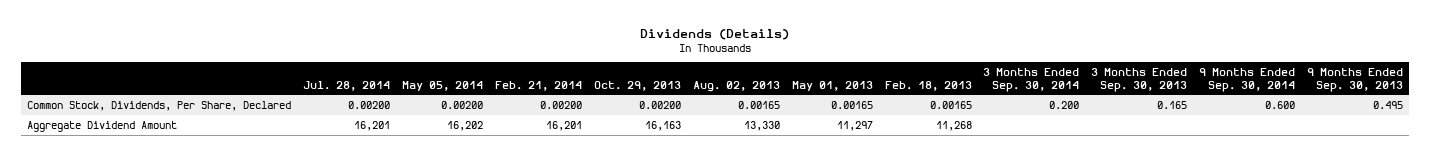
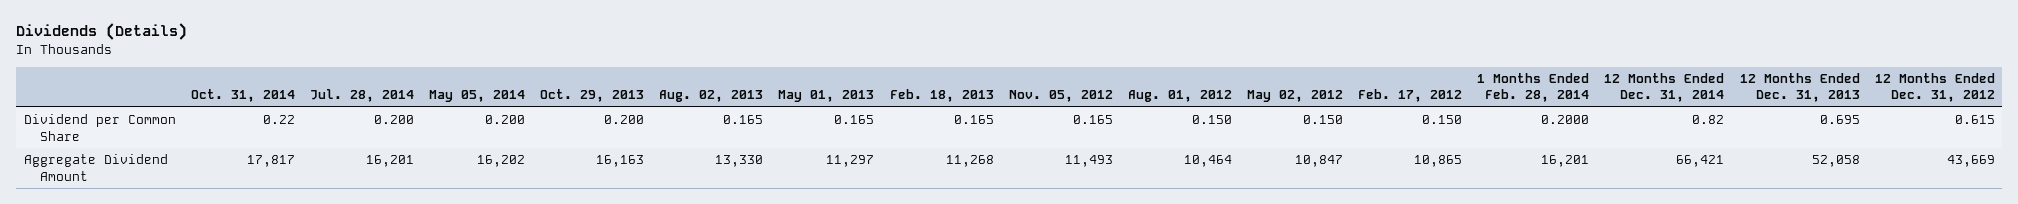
[494,80,582,91] Feb. 21, 2014 -> none
[983,68,1080,92] 3 Months Ended Sep. 30, 2014 -> none
[1091,68,1188,92] 3 Months Ended Sep. 30, 2013 -> none
[1199,68,1296,92] 9 Months Ended Sep. 30, 2014 -> none
[1307,68,1404,92] 9 Months Ended Sep. 30, 2013 -> none
none -> [190,89,295,103] Oct. 31, 2014
none -> [1008,90,1113,103] Nov. 05, 2012
none -> [1127,90,1232,103] Aug. 01, 2012
none -> [1247,90,1344,103] May 02, 2012
none -> [1358,89,1463,103] Feb. 17, 2012
none -> [1477,73,1590,103] 1 Months Ended Feb. 28, 2014
none -> [1604,73,1725,103] 12 Months Ended Dec. 31, 2014
none -> [1739,73,1860,103] 12 Months Ended Dec. 31, 2013
none -> [1874,73,1995,103] 12 Months Ended Dec. 31, 2012
[27,100,292,111] Common Stock, Dividends, Per Share, Declared -> [23,114,176,141] Dividend per Common Share
[347,100,390,109] 0.00200 -> [373,115,414,125] 0.200
[440,100,483,109] 0.00200 -> [484,115,525,125] 0.200
[638,100,681,109] 0.00200 -> [604,115,645,125] 0.200
[737,100,780,109] 0.00165 -> [723,115,764,125] 0.165
[830,100,873,109] 0.00165 -> [834,115,875,125] 0.165
[929,100,972,109] 0.00165 -> [953,115,994,125] 0.165

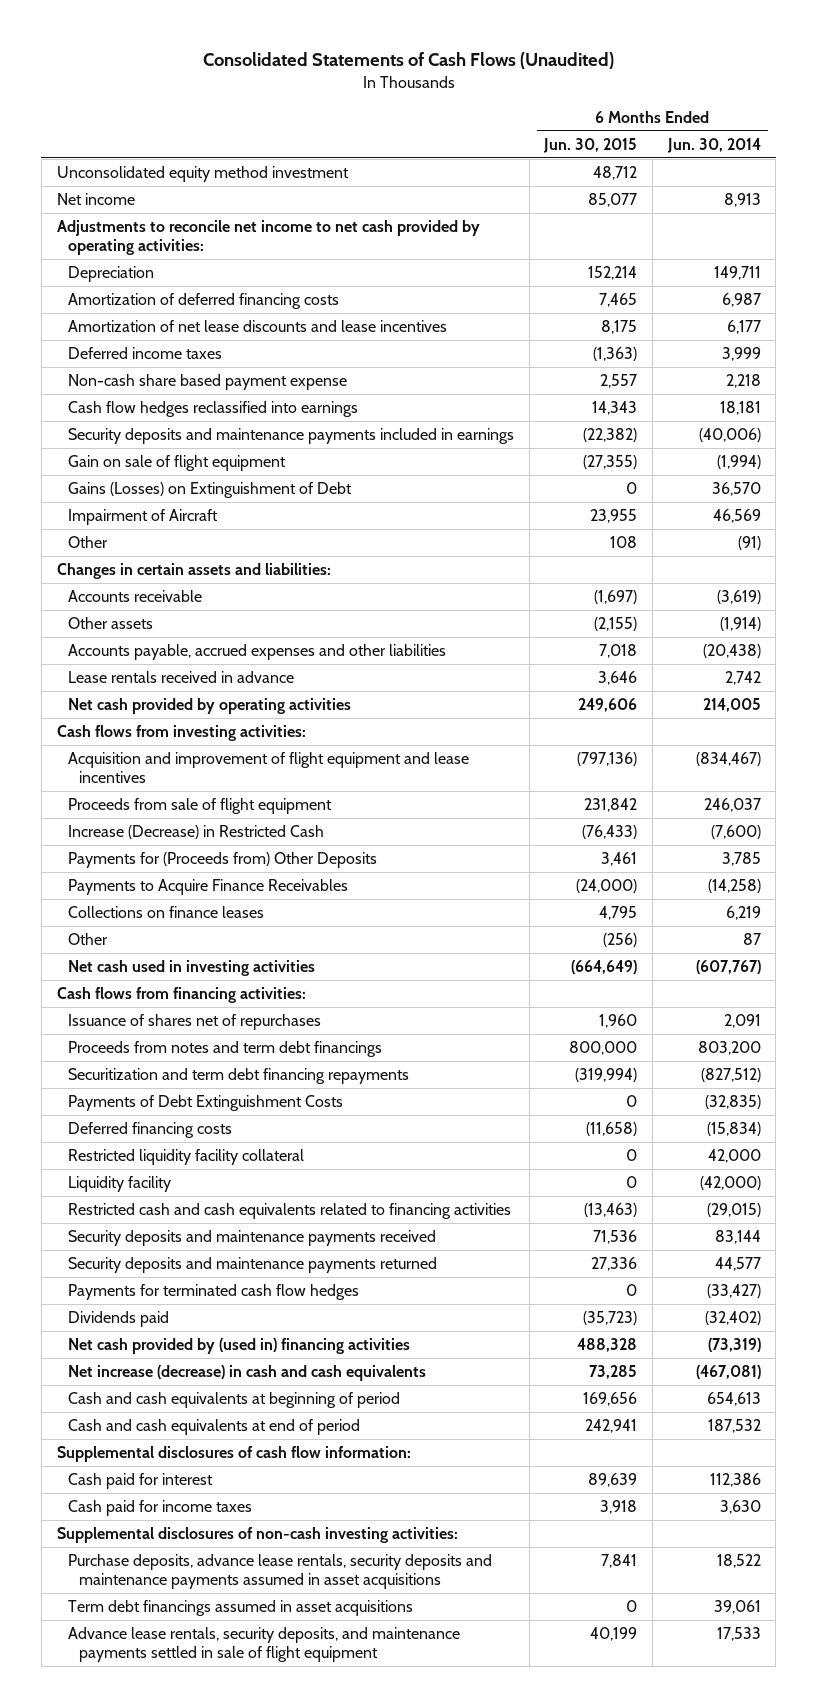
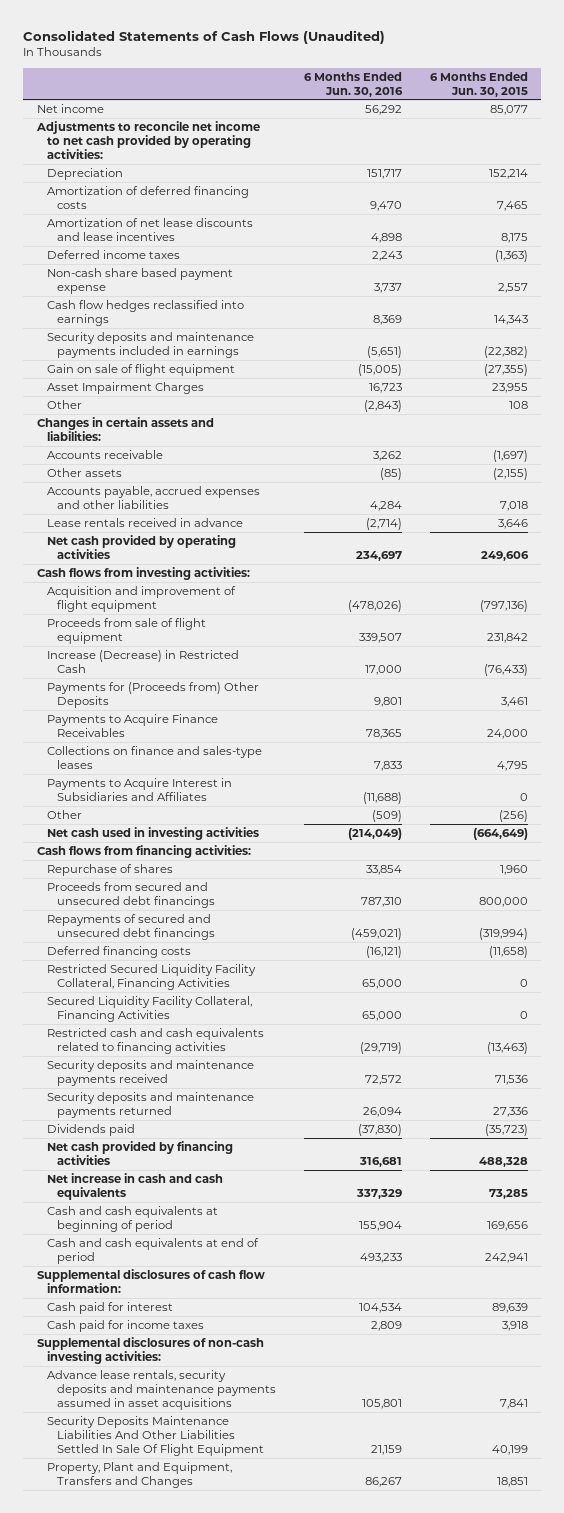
[666,137,761,153] Jun. 30, 2014 -> none
none -> [304,71,404,97] 6 Months Ended Jun. 30, 2016
[56,166,349,183] Unconsolidated equity method investment -> none
[67,482,352,499] Gains (Losses) on Extinguishment of Debt -> none
[67,509,218,526] Impairment of Aircraft -> [47,381,205,394] Asset Impairment Charges
[67,752,469,783] Acquisition and improvement of flight equipment and lease incentives -> [47,585,237,612] Acquisition and improvement of flight equipment
[576,879,638,894] (24,000) -> [486,728,528,739] 24,000
[67,906,264,919] Collections on finance leases -> [47,745,263,769] Collections on finance and sales-type leases
none -> [47,777,233,801] Payments to Acquire Interest in Subsidiaries and Affiliates
[67,1095,343,1112] Payments of Debt Extinguishment Costs -> none
[67,1014,321,1031] Issuance of shares net of repurchases -> [47,863,174,876] Repurchase of shares
[67,1041,382,1058] Proceeds from notes and term debt financings -> [47,881,216,908] Proceeds from secured and unsecured debt financings
[67,1068,409,1085] Securitization and term debt financing repayments -> [47,913,216,940] Repayments of secured and unsecured debt financings
[67,1149,304,1166] Restricted liquidity facility collateral -> [47,963,257,990] Restricted Secured Liquidity Facility Collateral, Financing Activities
[67,1176,171,1193] Liquidity facility -> [47,995,253,1022] Secured Liquidity Facility Collateral, Financing Activities
[67,1284,359,1301] Payments for terminated cash flow hedges -> none
[67,1338,410,1355] Net cash provided by (used in) financing activities -> [47,1140,234,1165] Net cash provided by financing activities
[67,1365,426,1382] Net increase (decrease) in cash and cash equivalents -> [47,1172,224,1200] Net increase in cash and cash equivalents
[67,1600,413,1617] Term debt financings assumed in asset acquisitions -> none
[67,1554,492,1589] Purchase deposits, advance lease rentals, security deposits and maintenance payments assumed in asset acquisitions -> [47,1369,277,1411] Advance lease rentals, security deposits and maintenance payments assumed in asset acquisitions
[67,1627,460,1662] Advance lease rentals, security deposits, and maintenance payments settled in sale of flight equipment -> [47,1415,265,1457] Security Deposits Maintenance Liabilities And Other Liabilities Settled In Sale Of Flight Equipment
none -> [47,1461,233,1488] Property, Plant and Equipment, Transfers and Changes

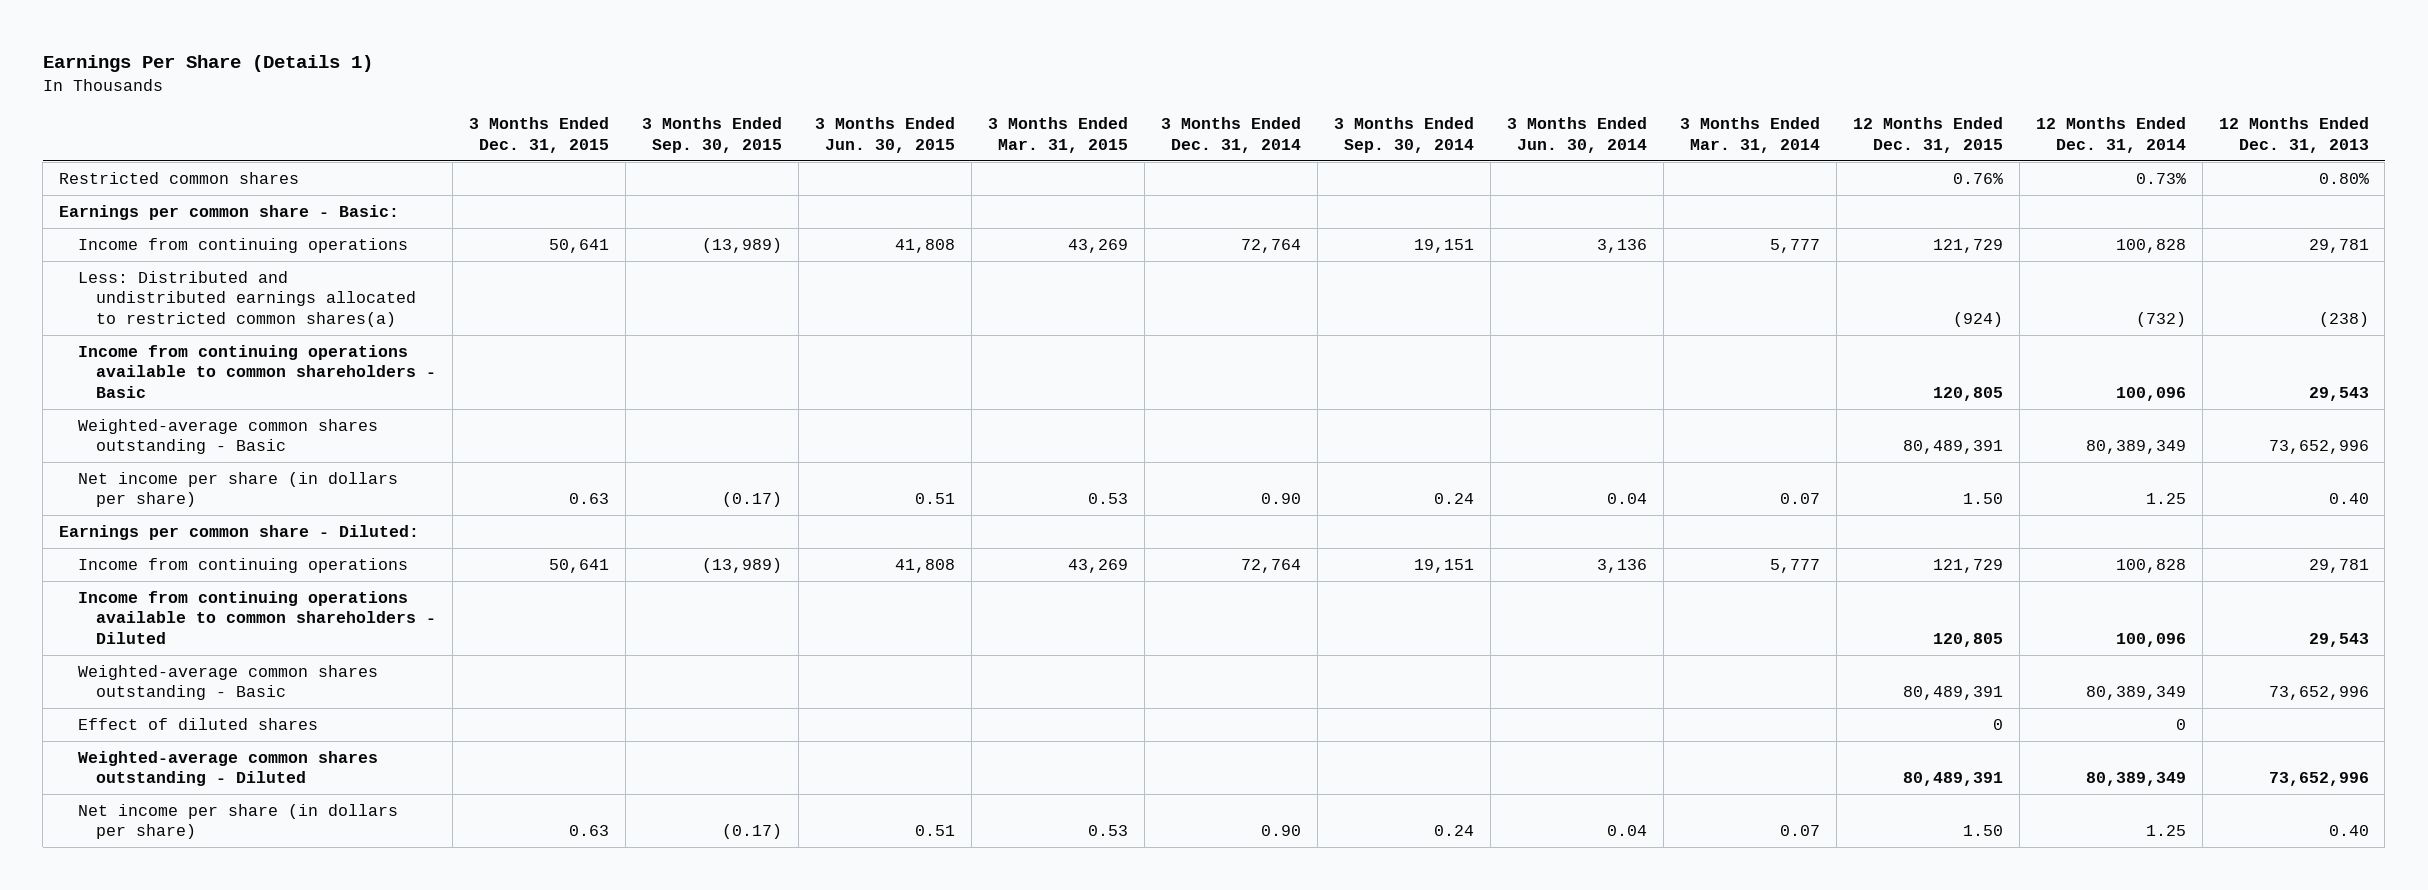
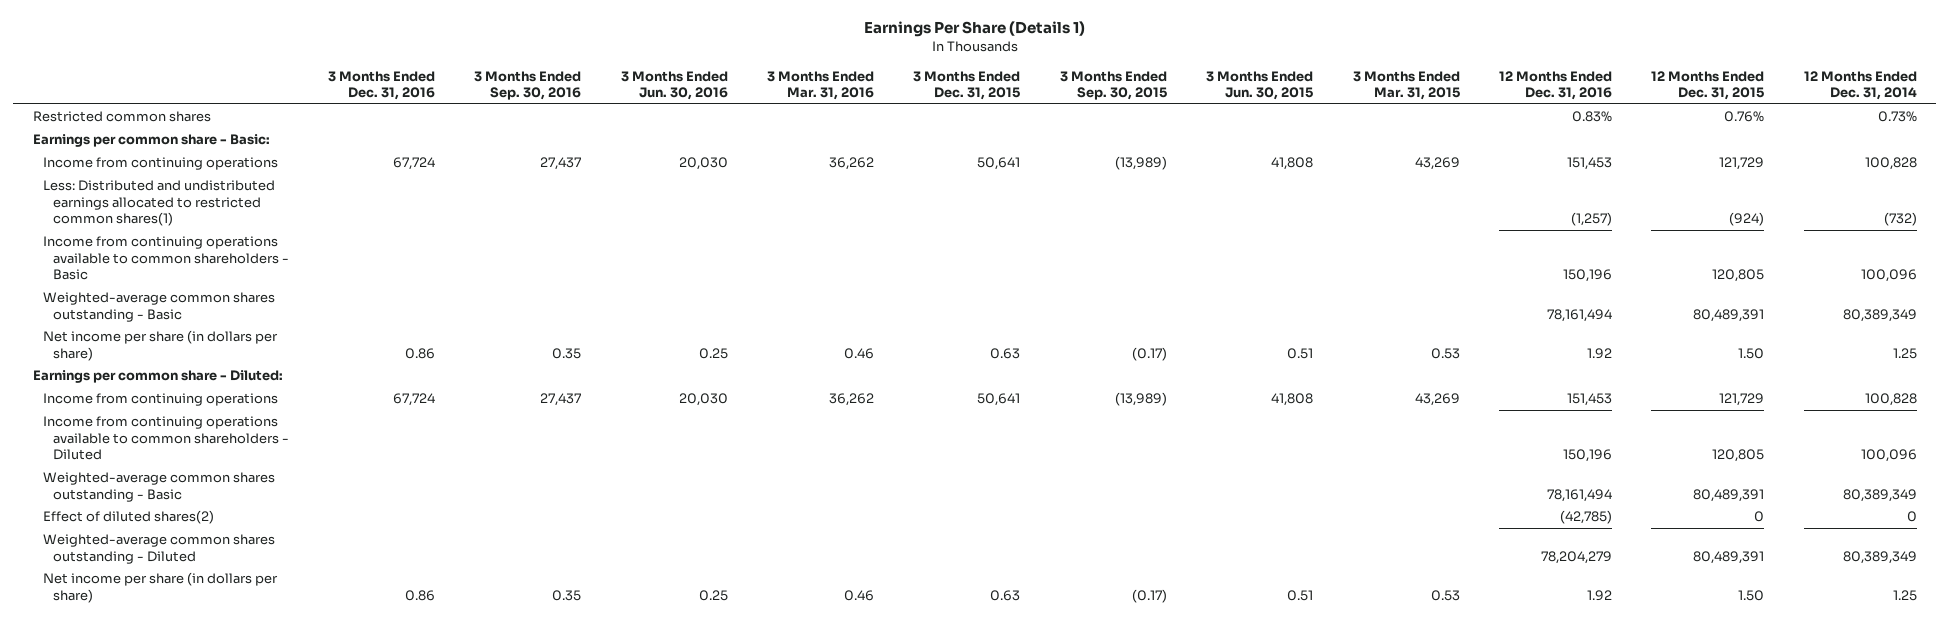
[1160,117,1301,153] 3 Months Ended Dec. 31, 2014 -> none
[1333,117,1474,153] 3 Months Ended Sep. 30, 2014 -> none
[1506,117,1647,153] 3 Months Ended Jun. 30, 2014 -> none
[1679,117,1820,153] 3 Months Ended Mar. 31, 2014 -> none
[2218,117,2369,153] 12 Months Ended Dec. 31, 2013 -> none
none -> [327,70,435,101] 3 Months Ended Dec. 31, 2016
none -> [474,70,582,101] 3 Months Ended Sep. 30, 2016
none -> [620,70,728,101] 3 Months Ended Jun. 30, 2016
none -> [767,70,875,101] 3 Months Ended Mar. 31, 2016
none -> [1498,70,1612,101] 12 Months Ended Dec. 31, 2016
[77,270,417,327] Less: Distributed and undistributed earnings allocated to restricted common shares(a) -> [42,180,275,227] Less: Distributed and undistributed earnings allocated to restricted common shares(1)
[77,717,318,730] Effect of diluted shares -> [42,510,214,525] Effect of diluted shares(2)

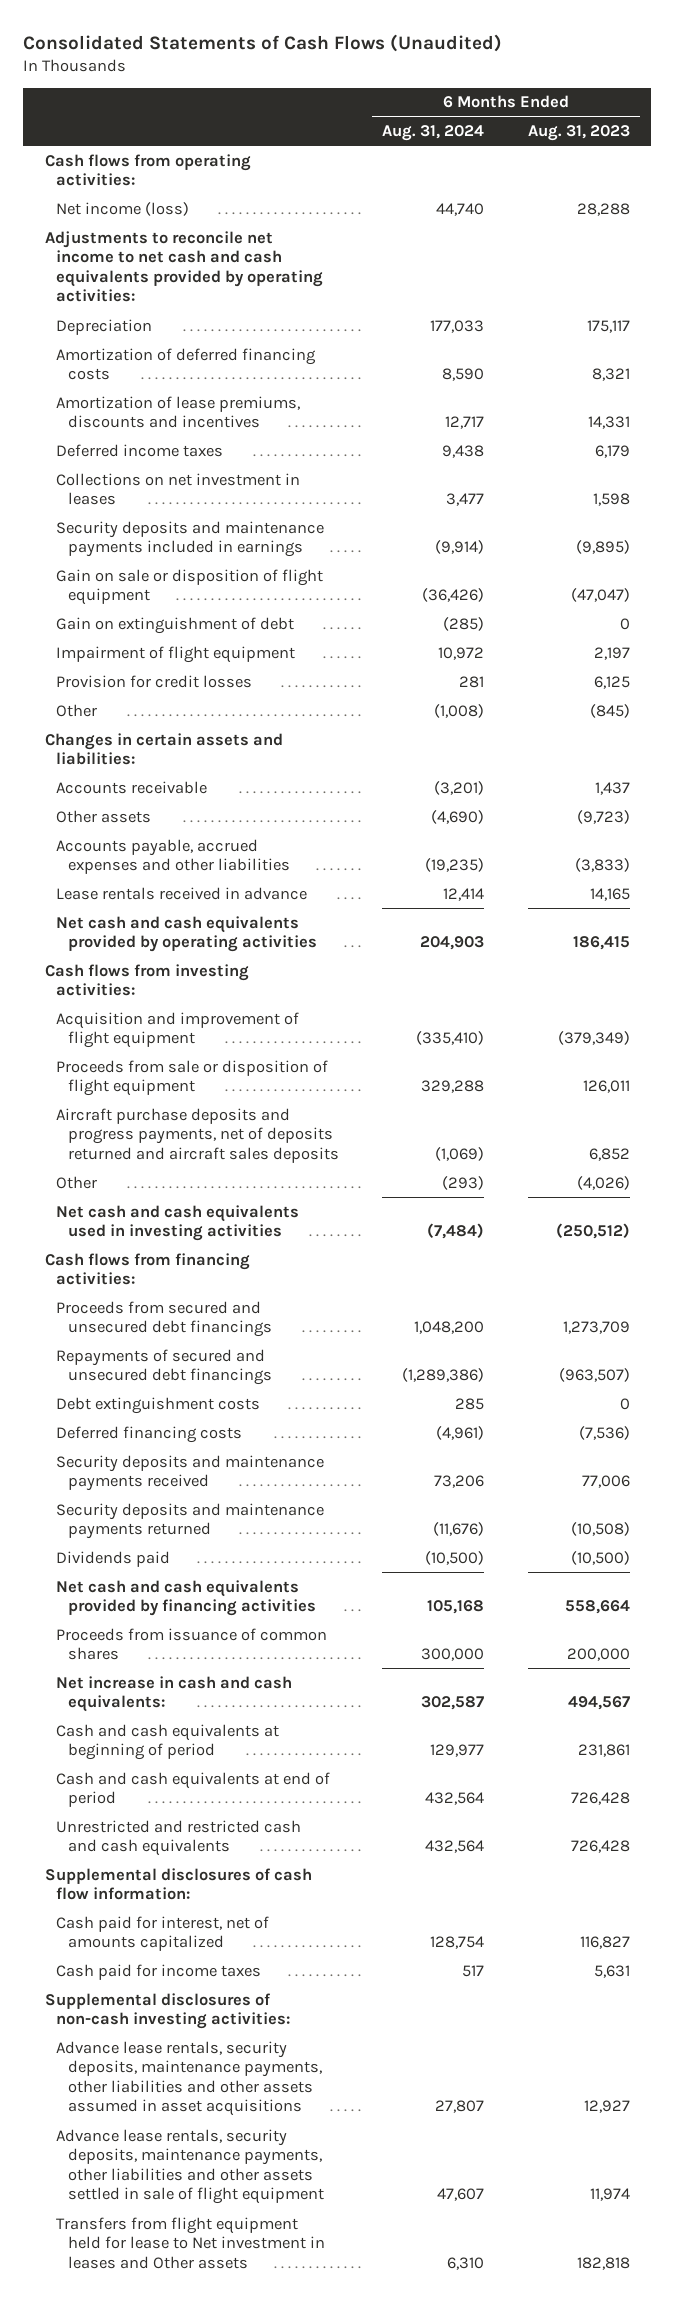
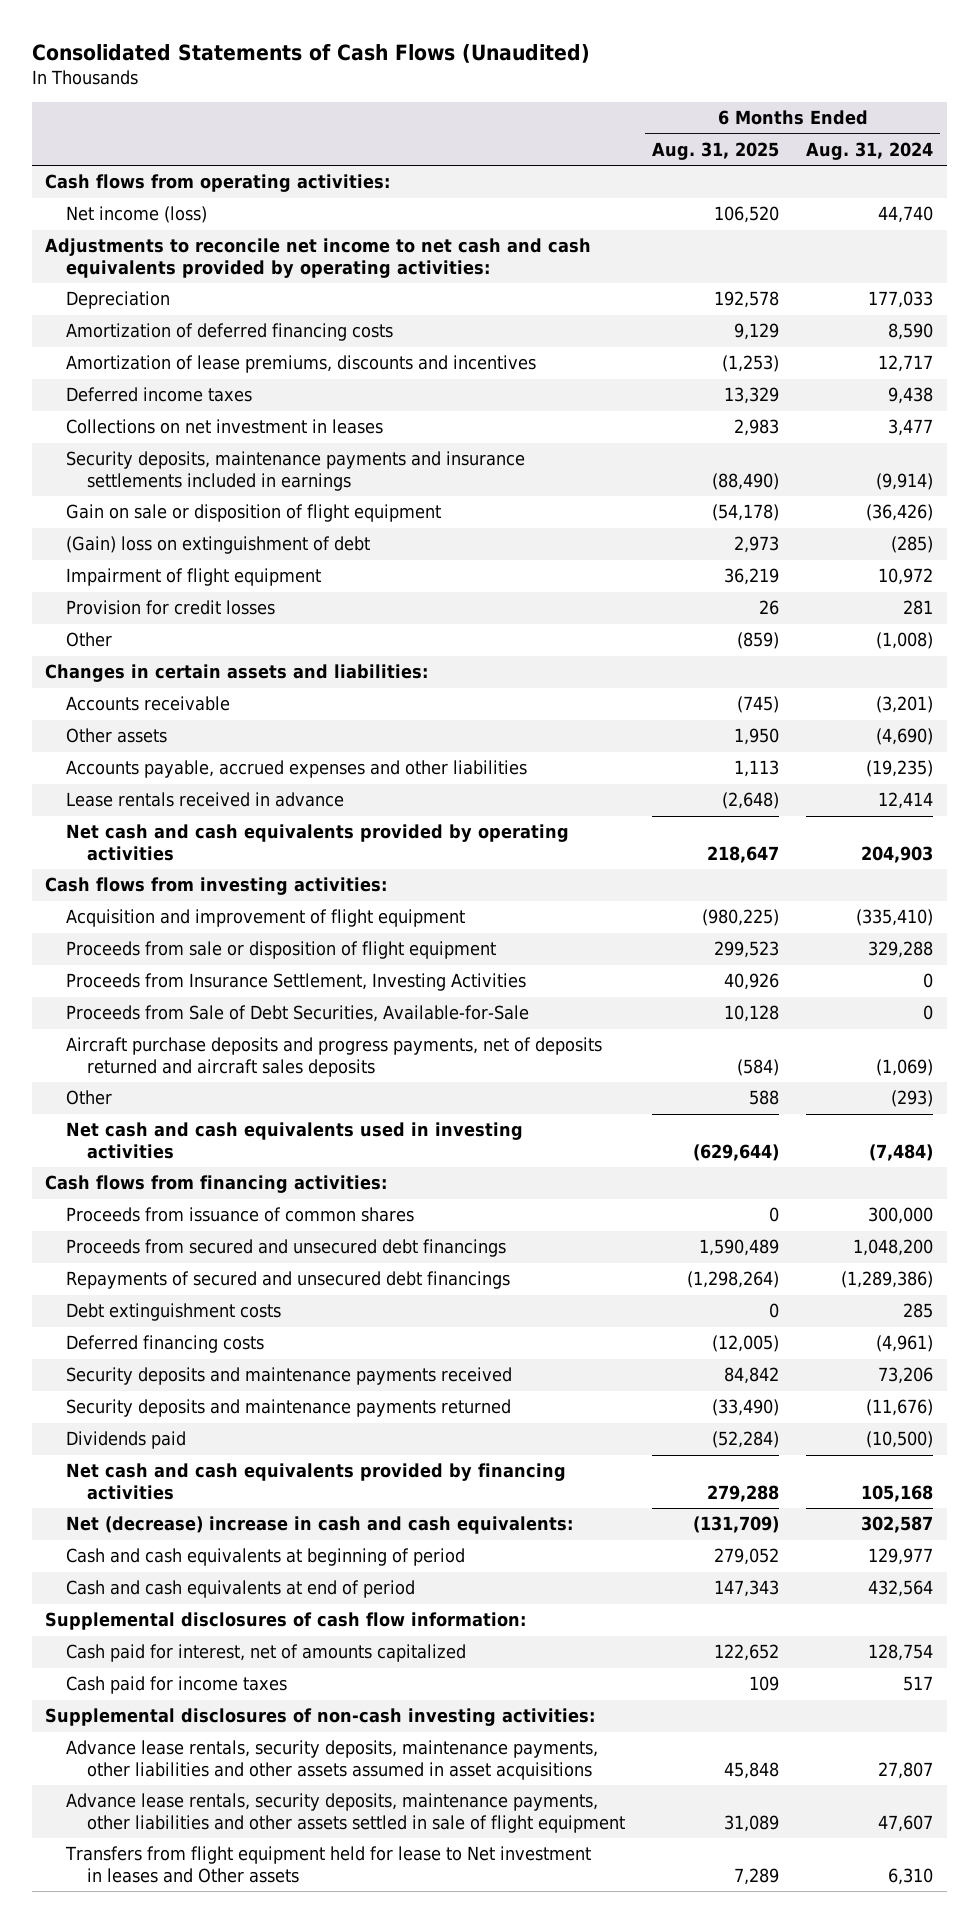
[527,125,630,142] Aug. 31, 2023 -> none
none -> [652,141,780,160] Aug. 31, 2025
[56,520,325,558] Security deposits and maintenance payments included in earnings -> [66,451,526,491] Security deposits, maintenance payments and insurance settlements included in earnings
[56,616,295,634] Gain on extinguishment of debt -> [66,536,371,555] (Gain) loss on extinguishment of debt
none -> [66,973,527,992] Proceeds from Insurance Settlement, Investing Activities
none -> [66,1005,530,1023] Proceeds from Sale of Debt Securities, Available-for-Sale
[56,1627,328,1661] Proceeds from issuance of common shares -> [66,1207,415,1223] Proceeds from issuance of common shares
[56,1675,293,1713] Net increase in cash and cash equivalents: -> [66,1516,574,1535] Net (decrease) increase in cash and cash equivalents:
[56,1819,302,1857] Unrestricted and restricted cash and cash equivalents -> none

